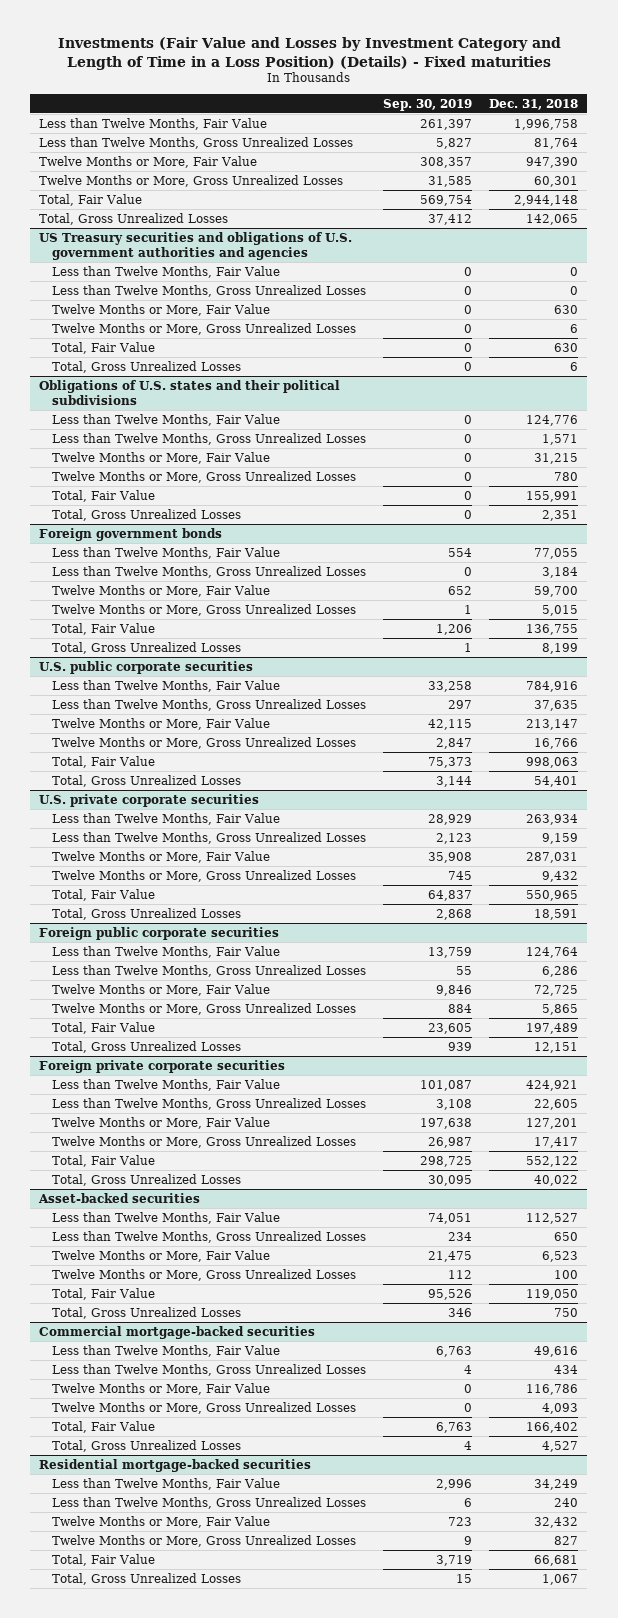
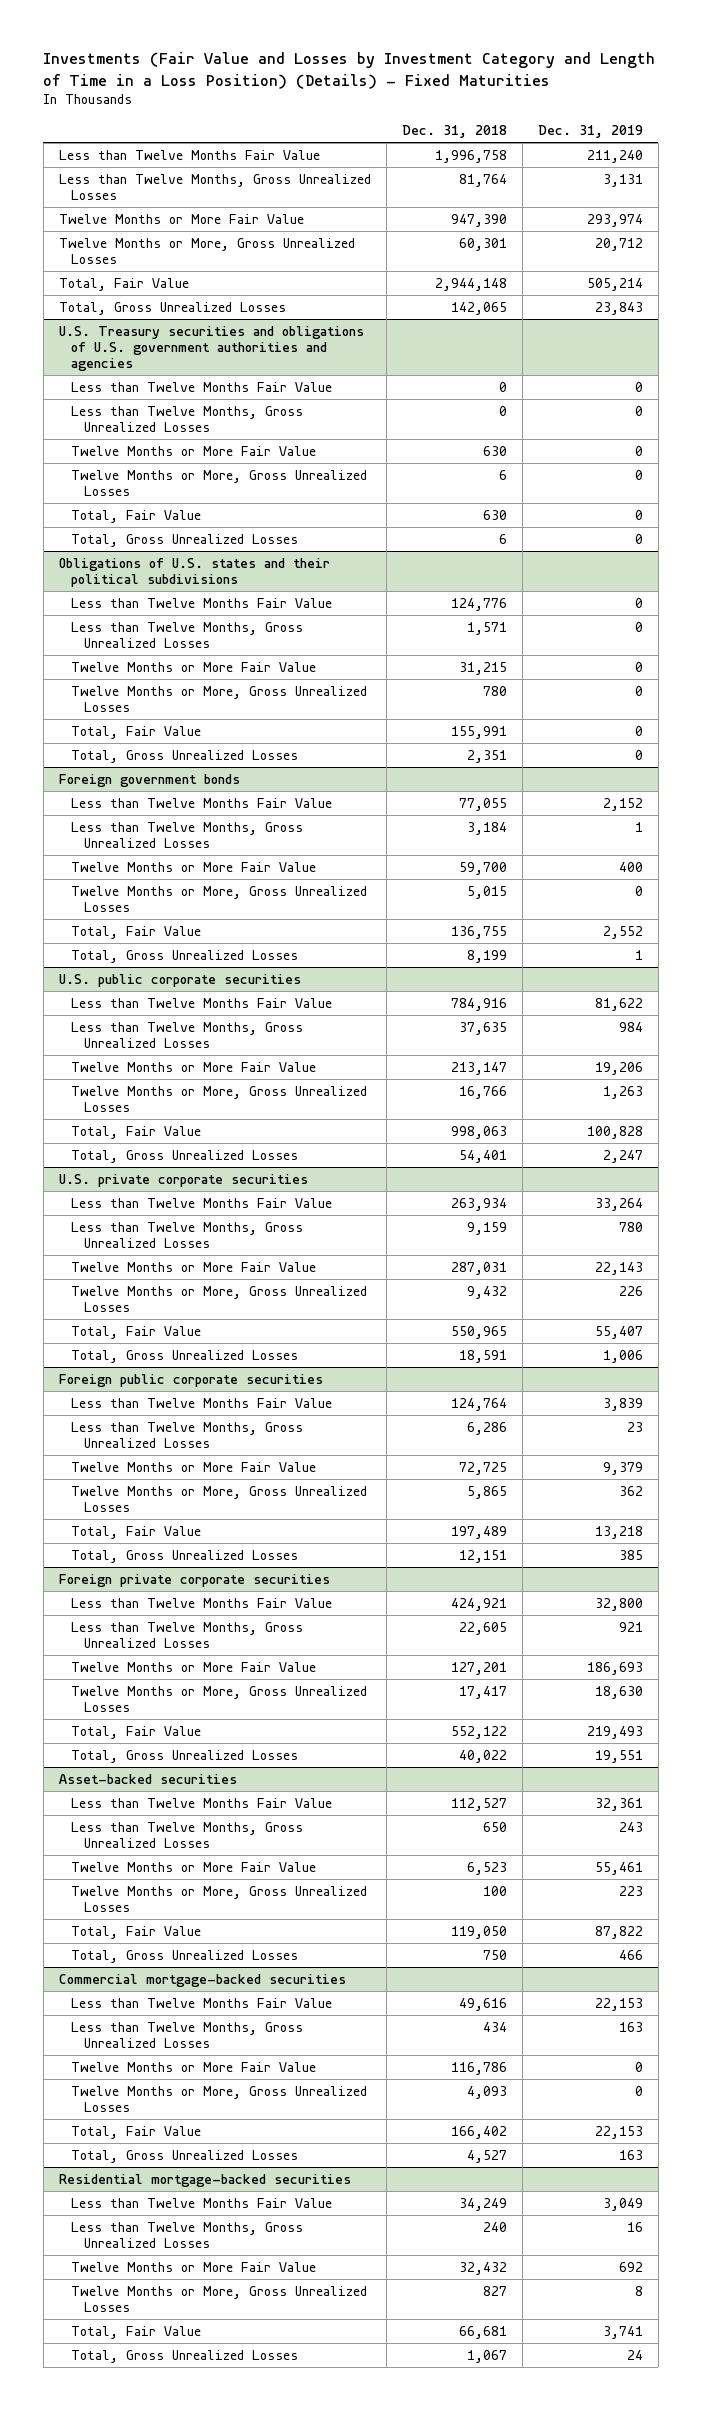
[57,37,561,70] Investments (Fair Value and Losses by Investment Category and Length of Time in a Loss Position) (Details) - Fixed maturities -> [43,52,656,89] Investments (Fair Value and Losses by Investment Category and Length of Time in a Loss Position) (Details) - Fixed Maturities
[383,98,473,111] Sep. 30, 2019 -> none
none -> [537,124,643,138] Dec. 31, 2019
[39,117,268,130] Less than Twelve Months, Fair Value -> [58,149,320,160] Less than Twelve Months Fair Value
[39,155,258,168] Twelve Months or More, Fair Value -> [58,213,304,224] Twelve Months or More Fair Value
[39,231,353,260] US Treasury securities and obligations of U.S. government authorities and agencies -> [58,325,364,371] U.S. Treasury securities and obligations of U.S. government authorities and agencies
[51,265,280,278] Less than Twelve Months, Fair Value -> [71,381,333,392] Less than Twelve Months Fair Value
[51,303,270,316] Twelve Months or More, Fair Value -> [71,445,317,456] Twelve Months or More Fair Value
[51,413,280,426] Less than Twelve Months, Fair Value -> [71,597,333,608] Less than Twelve Months Fair Value
[51,451,270,464] Twelve Months or More, Fair Value -> [71,661,317,672] Twelve Months or More Fair Value
[51,546,280,559] Less than Twelve Months, Fair Value -> [71,797,333,808] Less than Twelve Months Fair Value
[51,584,270,597] Twelve Months or More, Fair Value -> [71,861,317,872] Twelve Months or More Fair Value
[51,679,280,692] Less than Twelve Months, Fair Value -> [71,997,333,1008] Less than Twelve Months Fair Value
[51,717,270,730] Twelve Months or More, Fair Value -> [71,1061,317,1072] Twelve Months or More Fair Value
[51,812,280,825] Less than Twelve Months, Fair Value -> [71,1197,333,1208] Less than Twelve Months Fair Value
[51,850,270,863] Twelve Months or More, Fair Value -> [71,1261,317,1272] Twelve Months or More Fair Value
[51,945,280,958] Less than Twelve Months, Fair Value -> [71,1397,333,1408] Less than Twelve Months Fair Value
[51,983,270,996] Twelve Months or More, Fair Value -> [71,1461,317,1472] Twelve Months or More Fair Value
[51,1078,280,1091] Less than Twelve Months, Fair Value -> [71,1597,333,1608] Less than Twelve Months Fair Value
[51,1116,270,1129] Twelve Months or More, Fair Value -> [71,1661,317,1672] Twelve Months or More Fair Value
[51,1211,280,1224] Less than Twelve Months, Fair Value -> [71,1797,333,1808] Less than Twelve Months Fair Value
[51,1249,270,1262] Twelve Months or More, Fair Value -> [71,1861,317,1872] Twelve Months or More Fair Value
[51,1344,280,1357] Less than Twelve Months, Fair Value -> [71,1997,333,2008] Less than Twelve Months Fair Value
[51,1382,270,1395] Twelve Months or More, Fair Value -> [71,2061,317,2072] Twelve Months or More Fair Value
[51,1477,280,1490] Less than Twelve Months, Fair Value -> [71,2197,333,2208] Less than Twelve Months Fair Value
[51,1515,270,1528] Twelve Months or More, Fair Value -> [71,2261,317,2272] Twelve Months or More Fair Value

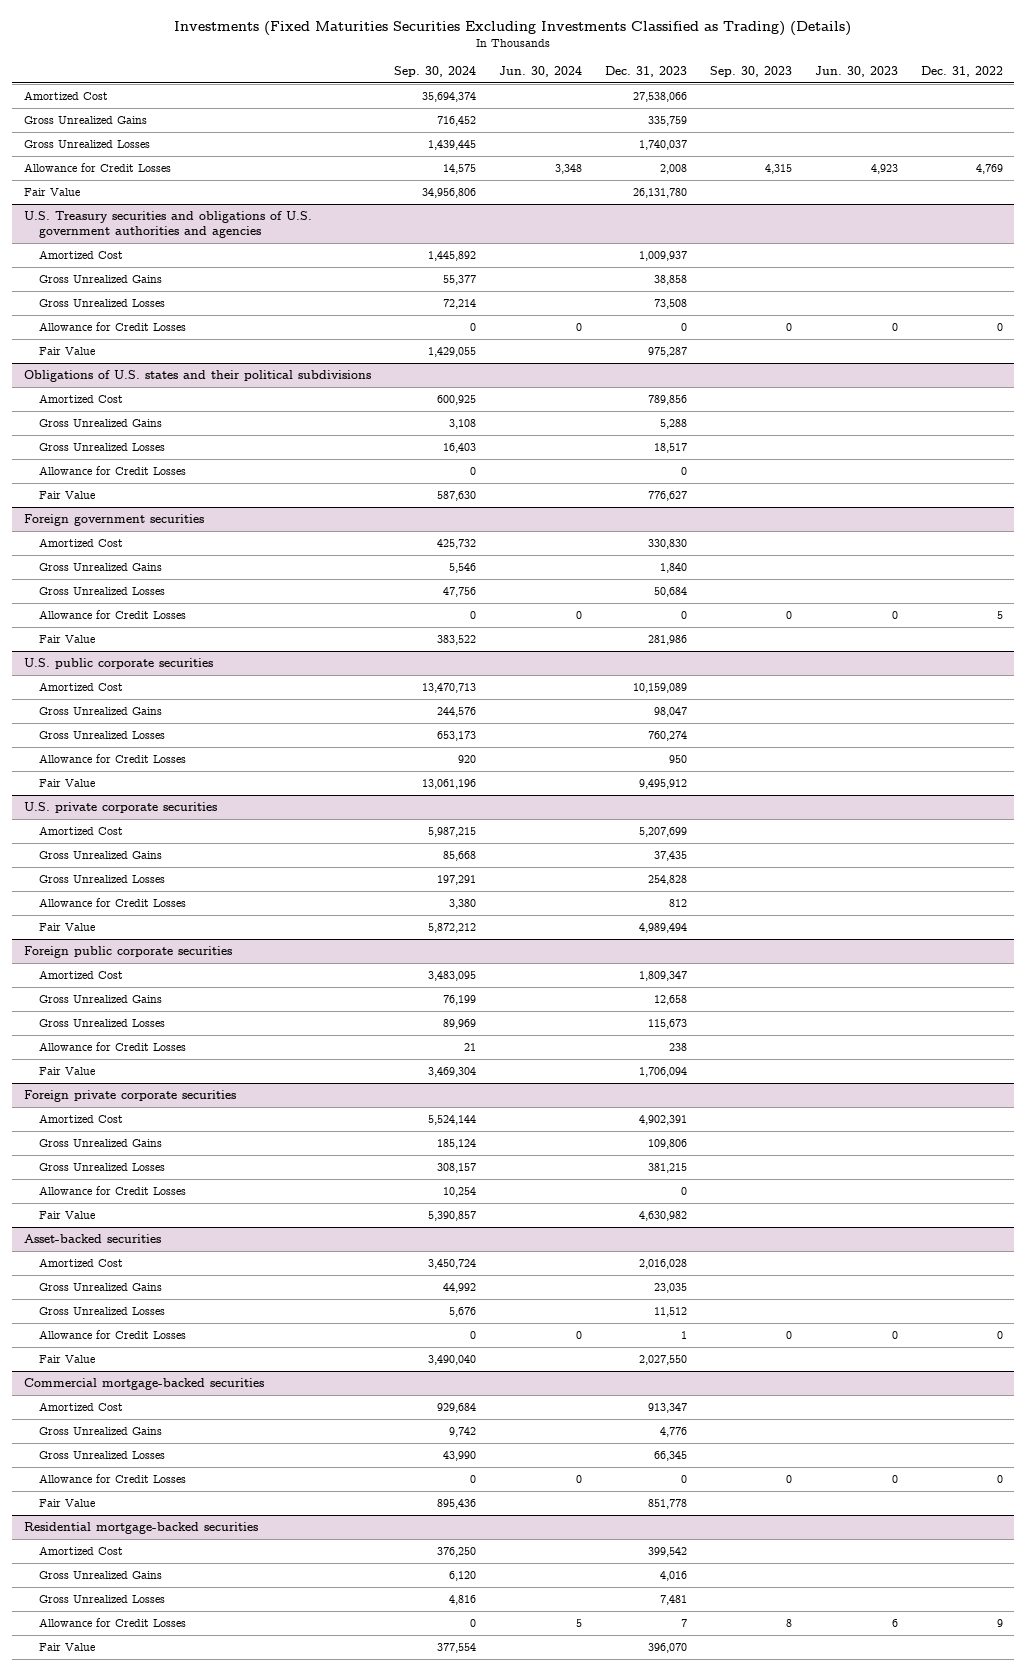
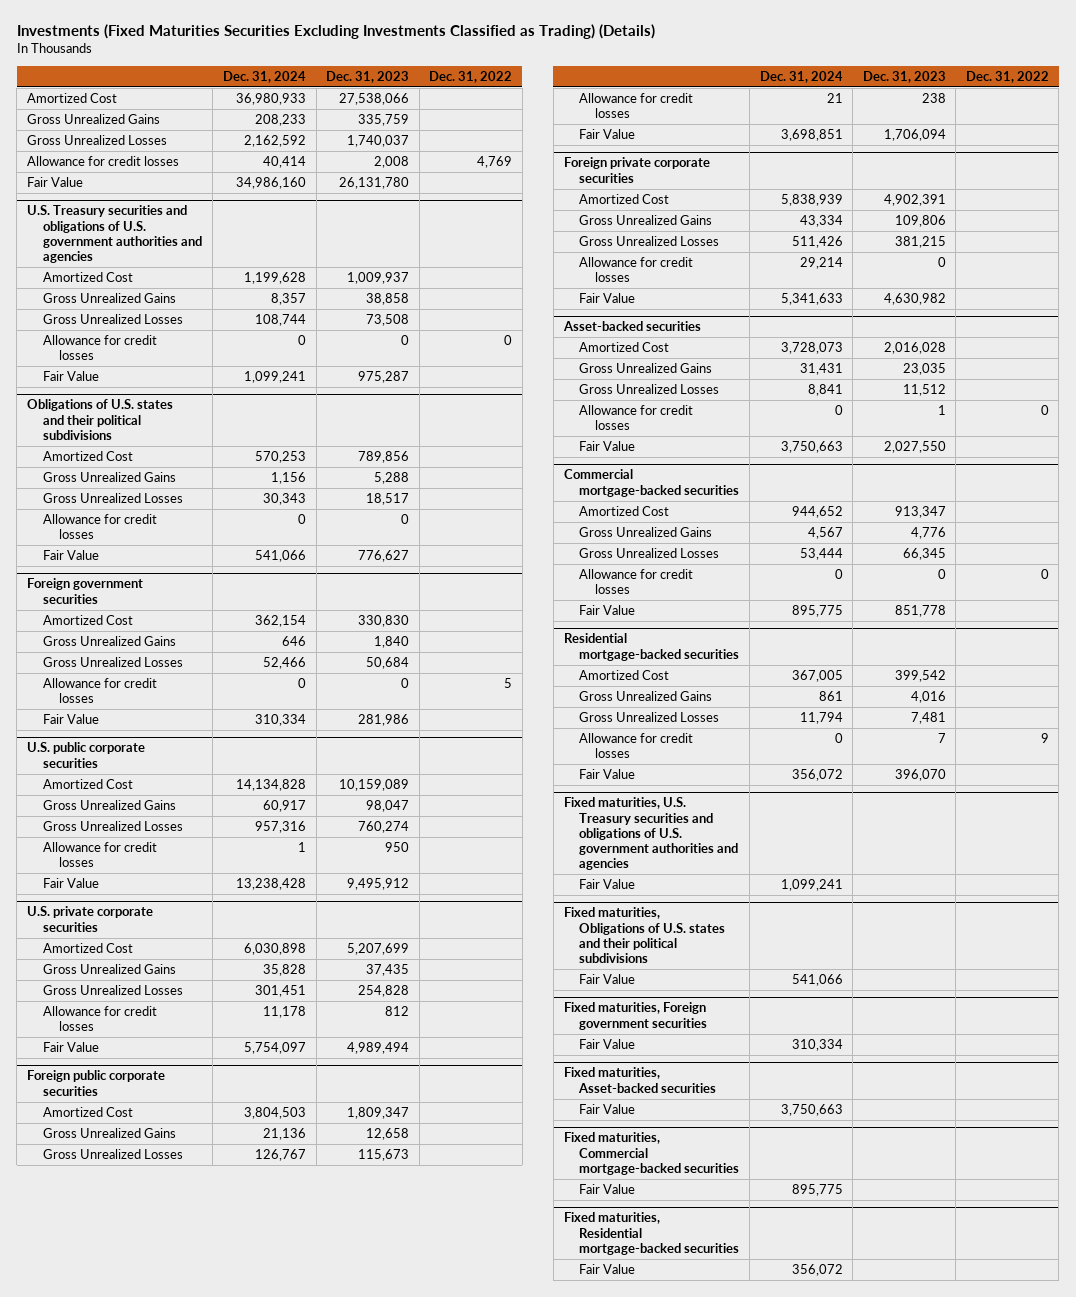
[393,66,476,78] Sep. 30, 2024 -> none
[498,66,582,78] Jun. 30, 2024 -> none
[709,66,792,78] Sep. 30, 2023 -> none
[814,66,898,78] Jun. 30, 2023 -> none
none -> [222,70,306,83] Dec. 31, 2024
[23,163,171,173] Allowance for Credit Losses -> [26,155,179,166] Allowance for credit losses
[39,322,187,332] Allowance for Credit Losses -> [42,334,157,361] Allowance for credit losses
[39,466,187,476] Allowance for Credit Losses -> [42,513,157,540] Allowance for credit losses
[39,610,187,620] Allowance for Credit Losses -> [42,677,157,704] Allowance for credit losses
[39,754,187,764] Allowance for Credit Losses -> [42,841,157,868] Allowance for credit losses
[39,898,187,908] Allowance for Credit Losses -> [42,1005,157,1032] Allowance for credit losses
[39,1042,187,1052] Allowance for Credit Losses -> [579,92,694,119] Allowance for credit losses
[39,1186,187,1196] Allowance for Credit Losses -> [579,256,694,283] Allowance for credit losses
[39,1330,187,1340] Allowance for Credit Losses -> [579,404,694,431] Allowance for credit losses
[39,1474,187,1484] Allowance for Credit Losses -> [579,568,694,595] Allowance for credit losses
[39,1618,187,1628] Allowance for Credit Losses -> [579,732,694,759] Allowance for credit losses
none -> [563,797,739,871] Fixed maturities, U.S. Treasury securities and obligations of U.S. government authorities and agencies
none -> [579,878,636,889] Fair Value
none -> [563,907,726,963] Fixed maturities, Obligations of U.S. states and their political subdivisions
none -> [579,973,636,984] Fair Value
none -> [563,1002,708,1030] Fixed maturities, Foreign government securities
none -> [579,1038,636,1049] Fair Value
none -> [563,1067,717,1093] Fixed maturities, Asset-backed securities
none -> [579,1103,636,1114] Fair Value
none -> [563,1132,740,1175] Fixed maturities, Commercial mortgage-backed securities
none -> [579,1183,636,1194] Fair Value
none -> [563,1212,740,1255] Fixed maturities, Residential mortgage-backed securities
none -> [579,1263,636,1274] Fair Value

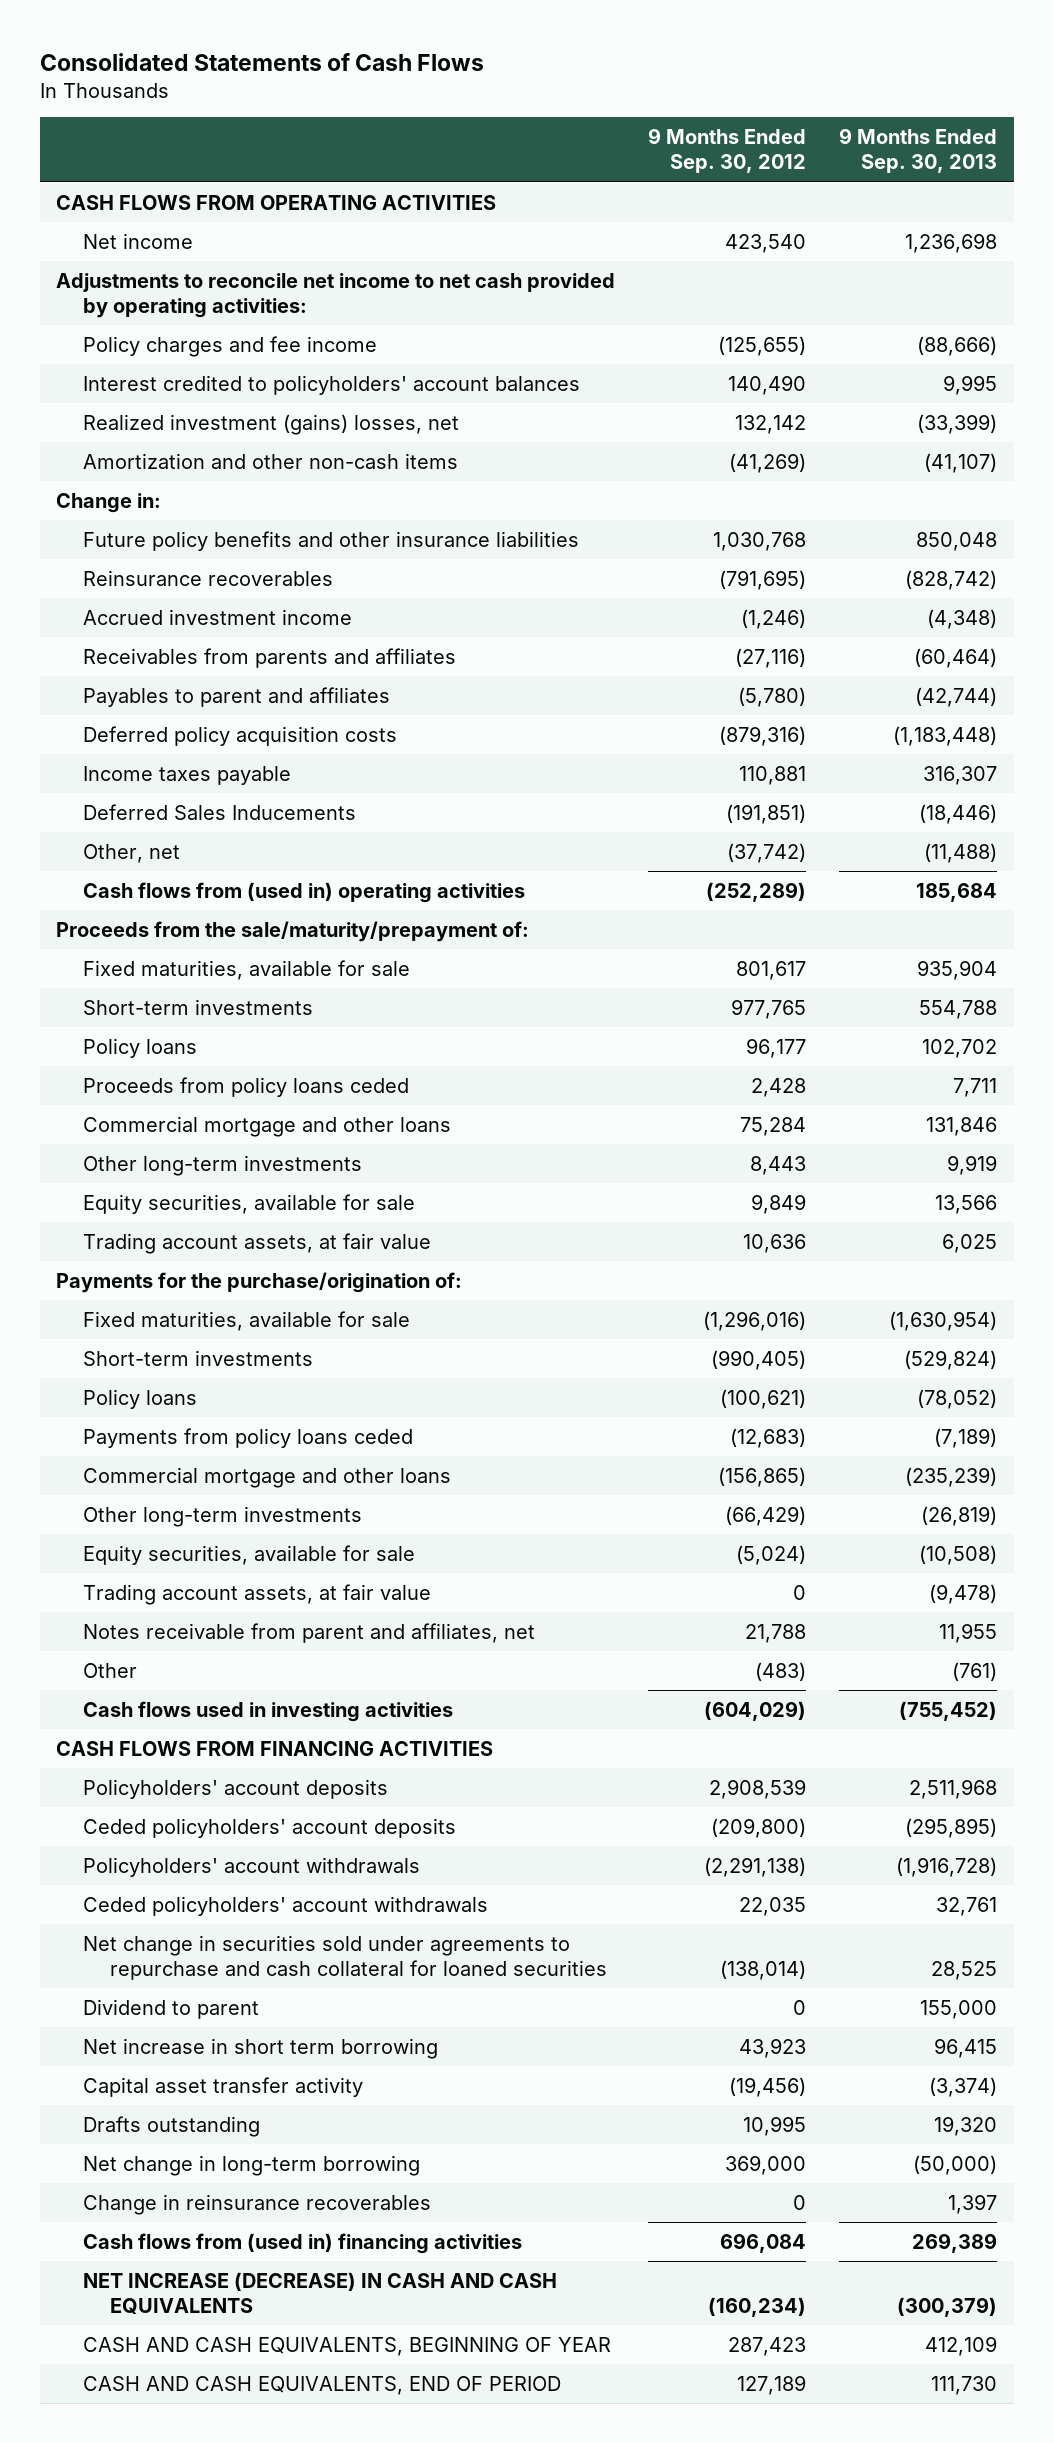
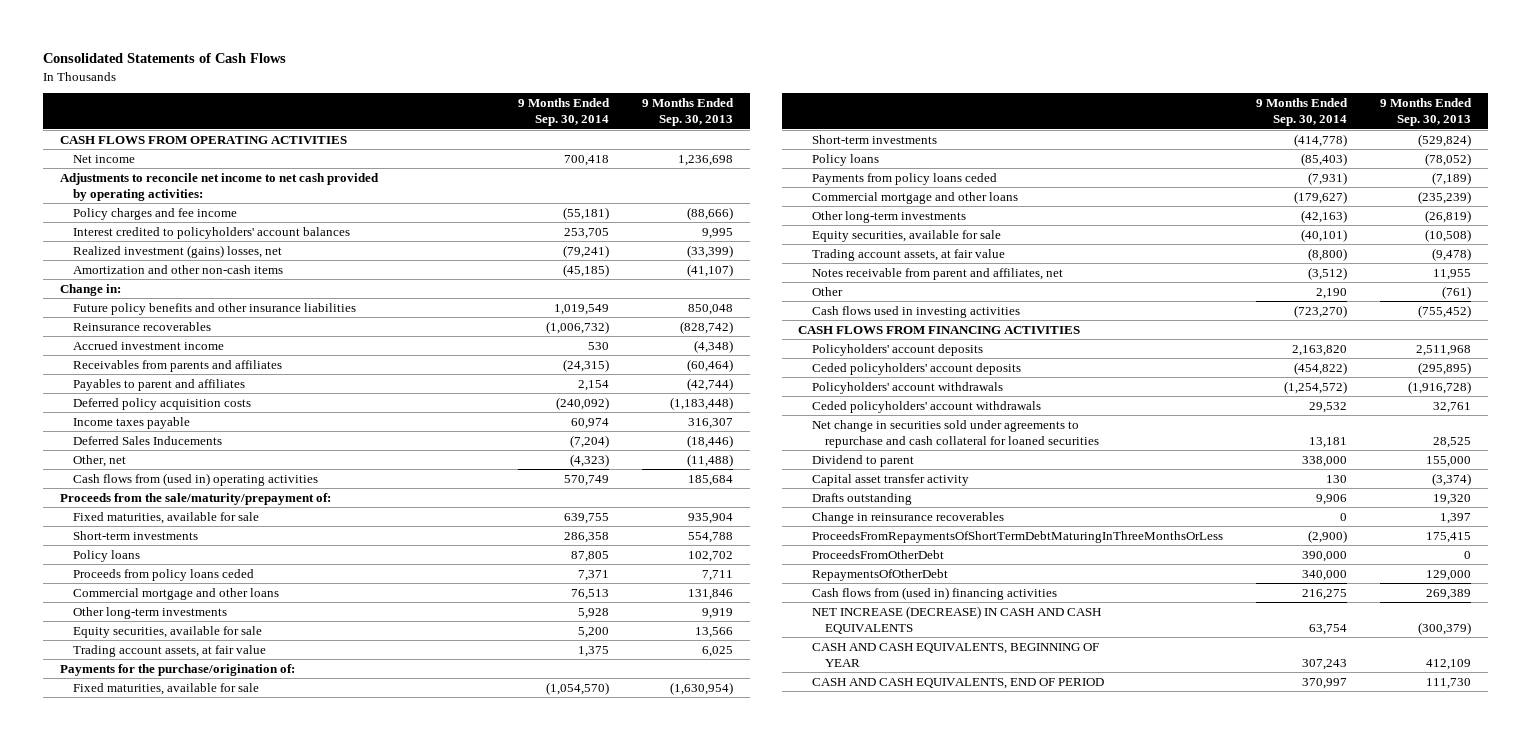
[648,128,807,174] 9 Months Ended Sep. 30, 2012 -> none
none -> [517,98,610,127] 9 Months Ended Sep. 30, 2014
[83,2037,439,2059] Net increase in short term borrowing -> none
[83,2154,421,2176] Net change in long-term borrowing -> none
none -> [811,530,1223,543] ProceedsFromRepaymentsOfShortTermDebtMaturingInThreeMonthsOrLess
none -> [811,549,944,559] ProceedsFromOtherDebt
none -> [811,568,948,581] RepaymentsOfOtherDebt

